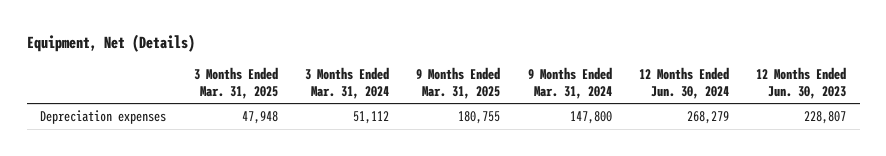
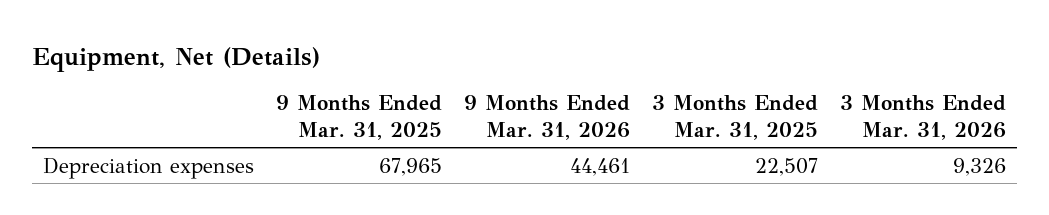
[304,67,389,99] 3 Months Ended Mar. 31, 2024 -> none
[527,67,612,99] 9 Months Ended Mar. 31, 2024 -> none
[638,67,729,99] 12 Months Ended Jun. 30, 2024 -> none
[756,67,847,99] 12 Months Ended Jun. 30, 2023 -> none
none -> [463,95,630,141] 9 Months Ended Mar. 31, 2026
none -> [839,95,1006,141] 3 Months Ended Mar. 31, 2026
[241,111,278,125] 47,948 -> [754,157,818,176] 22,507
[458,111,501,125] 180,755 -> [378,157,442,176] 67,965

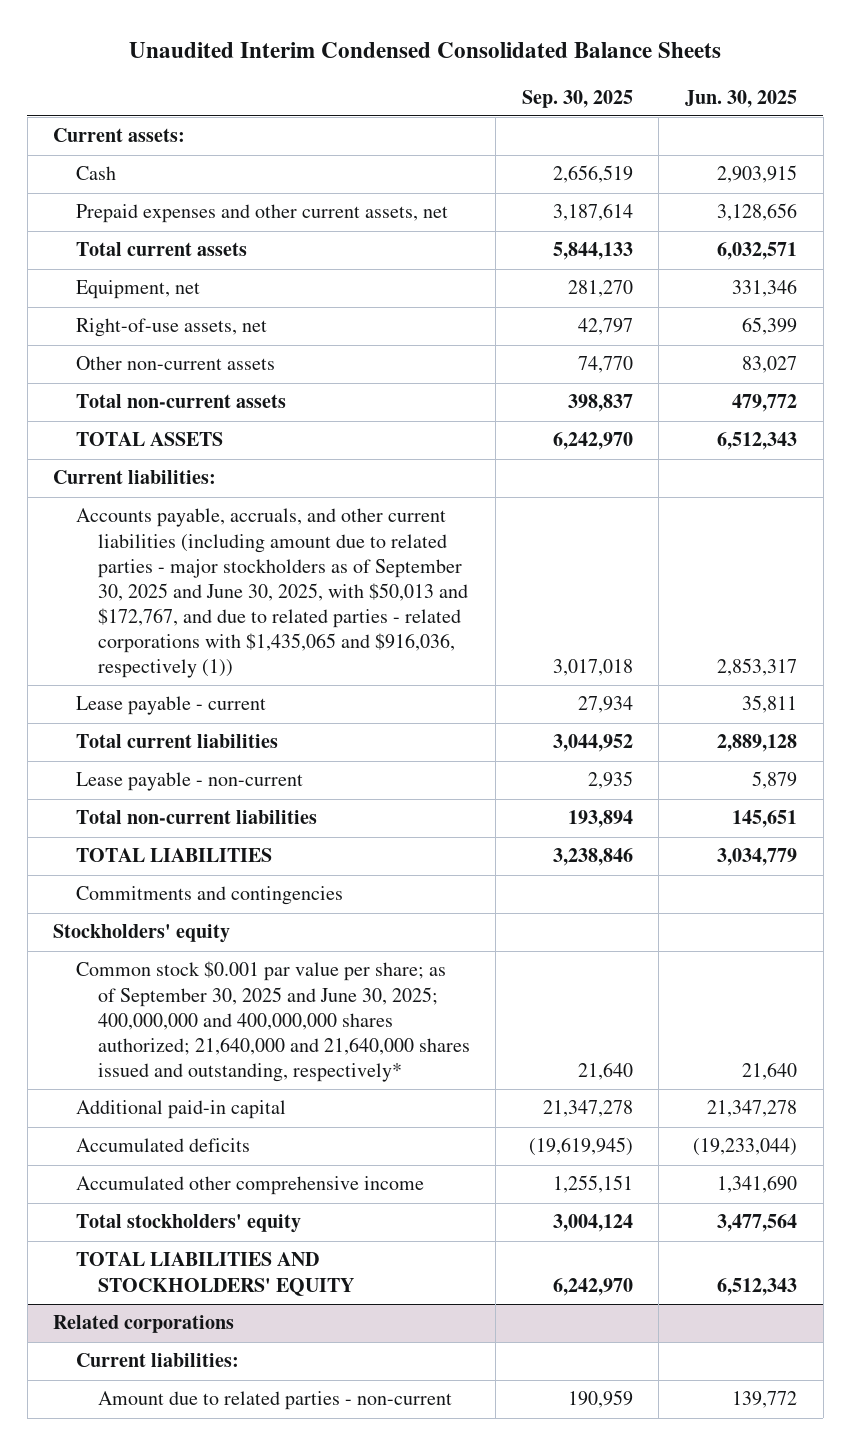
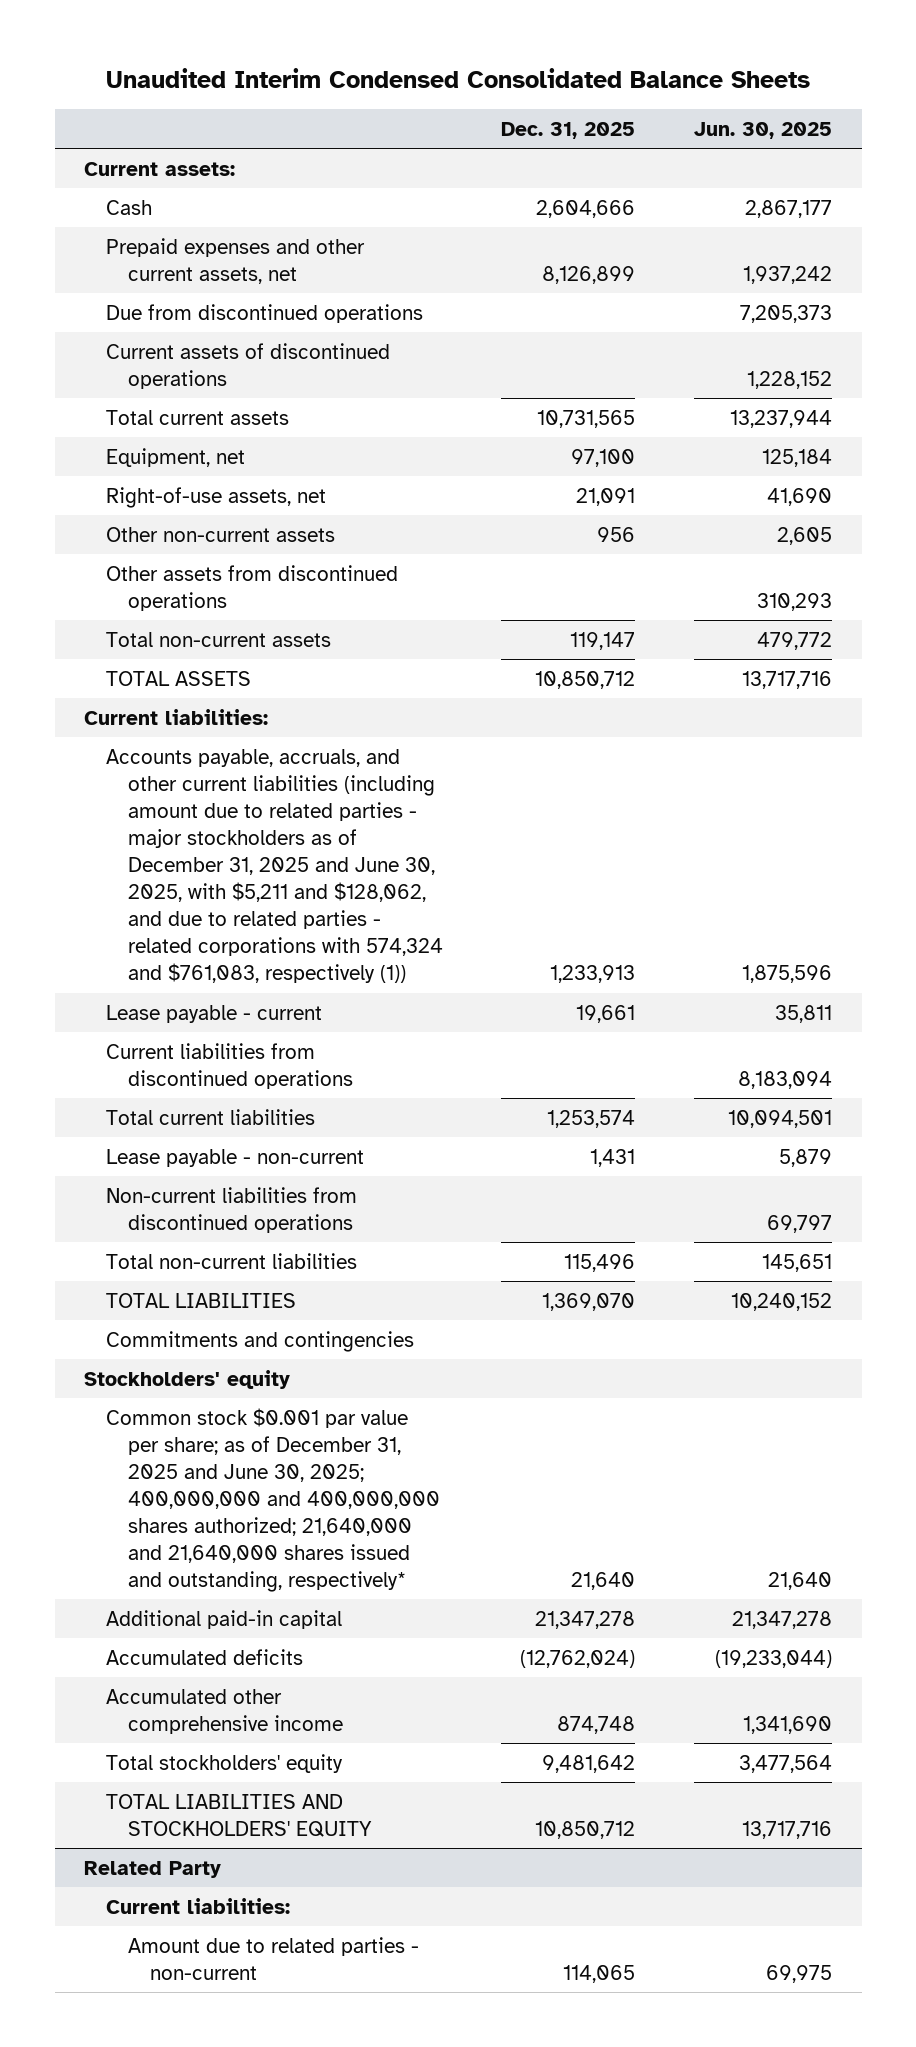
[521,89,633,108] Sep. 30, 2025 -> none
none -> [501,121,636,139] Dec. 31, 2025
[717,165,798,184] 2,903,915 -> [745,199,833,218] 2,867,177
[717,203,798,222] 3,128,656 -> [743,265,833,284] 1,937,242
none -> [106,303,424,323] Due from discontinued operations
none -> [106,342,391,389] Current assets of discontinued operations
[717,242,798,261] 6,032,571 -> [730,409,833,428] 13,237,944
[732,279,798,298] 331,346 -> [762,448,833,467] 125,184
[742,317,798,336] 65,399 -> [767,487,833,506] 41,690
[742,356,798,374] 83,027 -> [777,526,833,545] 2,605
none -> [106,564,399,611] Other assets from discontinued operations
[717,432,798,451] 6,512,343 -> [742,670,833,689] 13,717,716
[75,508,468,679] Accounts payable, accruals, and other current liabilities (including amount due to related parties - major stockholders as of September 30, 2025 and June 30, 2025, with $50,013 and $172,767, and due to related parties - related corporations with $1,435,065 and $916,036, respectively (1)) -> [106,748,443,984] Accounts payable, accruals, and other current liabilities (including amount due to related parties - major stockholders as of December 31, 2025 and June 30, 2025, with $5,211 and $128,062, and due to related parties - related corporations with 574,324 and $761,083, respectively (1))
[717,658,798,677] 2,853,317 -> [742,965,833,984] 1,875,596
none -> [106,1042,353,1089] Current liabilities from discontinued operations
[717,734,798,753] 2,889,128 -> [728,1109,833,1128] 10,094,501
none -> [106,1186,358,1233] Non-current liabilities from discontinued operations
[717,848,798,867] 3,034,779 -> [731,1292,833,1311] 10,240,152
[75,961,470,1082] Common stock $0.001 par value per share; as of September 30, 2025 and June 30, 2025; 400,000,000 and 400,000,000 shares authorized; 21,640,000 and 21,640,000 shares issued and outstanding, respectively* -> [106,1407,440,1592] Common stock $0.001 par value per share; as of December 31, 2025 and June 30, 2025; 400,000,000 and 400,000,000 shares authorized; 21,640,000 and 21,640,000 shares issued and outstanding, respectively*
[53,1315,235,1334] Related corporations -> none
[717,1277,798,1296] 6,512,343 -> [742,1820,833,1839] 13,717,716
none -> [84,1860,222,1878] Related Party
[732,1391,798,1409] 139,772 -> [766,1964,833,1983] 69,975

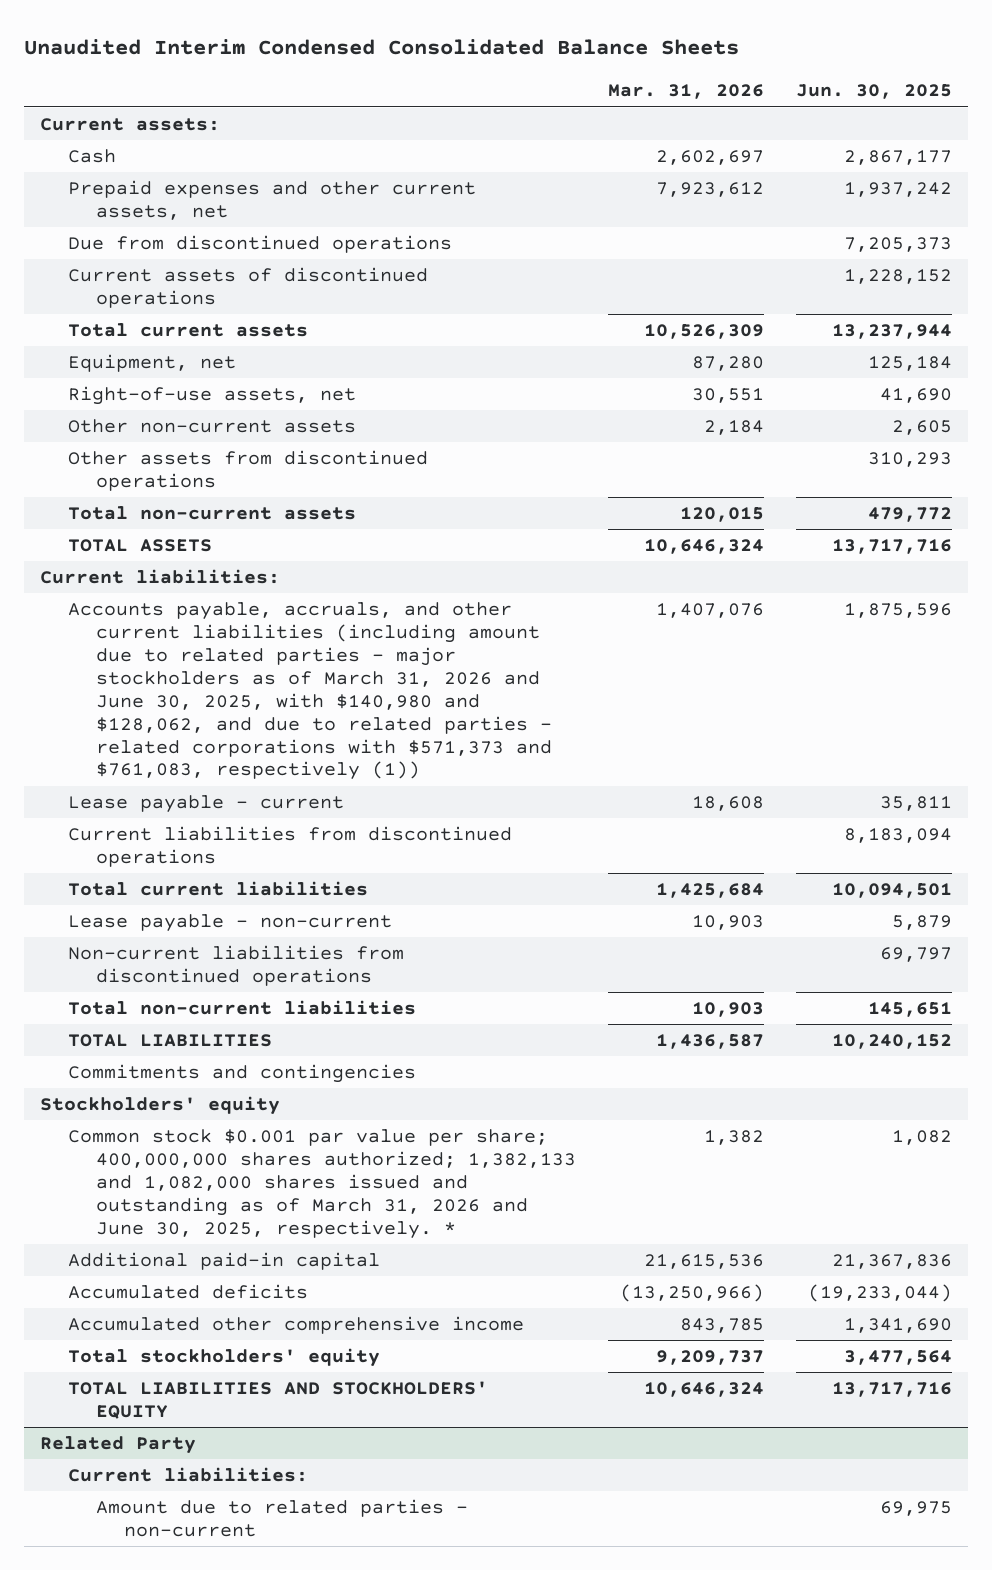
[501,121,636,139] Dec. 31, 2025 -> none
none -> [607,84,764,100] Mar. 31, 2026
[106,748,443,984] Accounts payable, accruals, and other current liabilities (including amount due to related parties - major stockholders as of December 31, 2025 and June 30, 2025, with $5,211 and $128,062, and due to related parties - related corporations with 574,324 and $761,083, respectively (1)) -> [67,602,552,781] Accounts payable, accruals, and other current liabilities (including amount due to related parties - major stockholders as of March 31, 2026 and June 30, 2025, with $140,980 and $128,062, and due to related parties - related corporations with $571,373 and $761,083, respectively (1))
[106,1407,440,1592] Common stock $0.001 par value per share; as of December 31, 2025 and June 30, 2025; 400,000,000 and 400,000,000 shares authorized; 21,640,000 and 21,640,000 shares issued and outstanding, respectively* -> [67,1129,576,1239] Common stock $0.001 par value per share; 400,000,000 shares authorized; 1,382,133 and 1,082,000 shares issued and outstanding as of March 31, 2026 and June 30, 2025, respectively. *
[768,1571,833,1590] 21,640 -> [891,1130,952,1146] 1,082
[732,1610,833,1629] 21,347,278 -> [831,1254,952,1270] 21,367,836

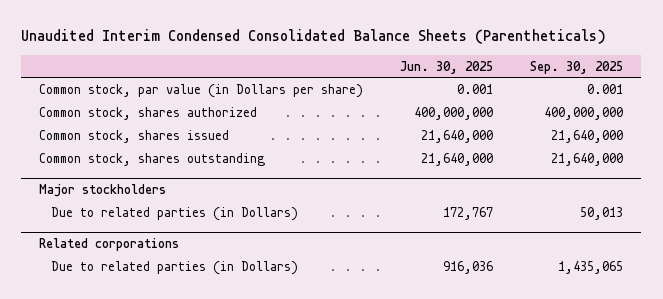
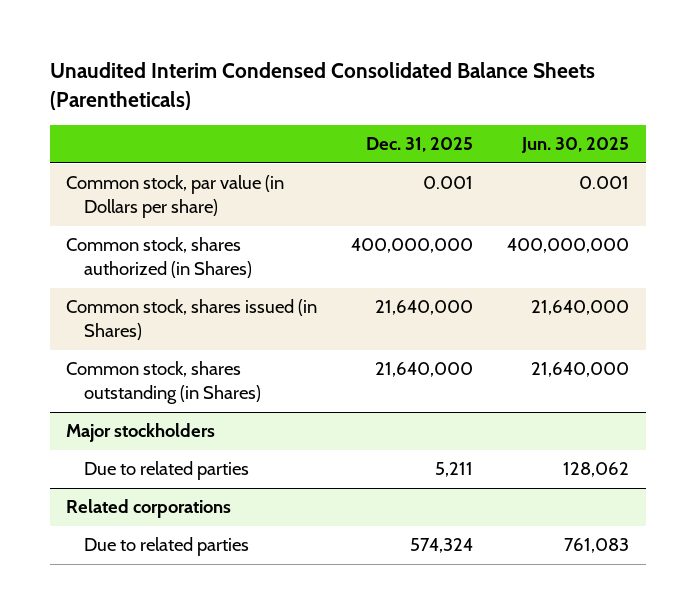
[530,60,624,74] Sep. 30, 2025 -> none
none -> [366,137,474,153] Dec. 31, 2025
[39,106,258,120] Common stock, shares authorized -> [66,237,252,279] Common stock, shares authorized (in Shares)
[39,129,230,143] Common stock, shares issued -> [66,299,318,341] Common stock, shares issued (in Shares)
[39,152,266,166] Common stock, shares outstanding -> [66,361,261,405] Common stock, shares outstanding (in Shares)
[50,206,298,221] Due to related parties (in Dollars) -> [83,461,249,481] Due to related parties
[443,206,494,220] 172,767 -> [562,462,629,478] 128,062
[50,260,298,275] Due to related parties (in Dollars) -> [83,537,249,557] Due to related parties
[443,260,494,274] 916,036 -> [563,538,629,554] 761,083

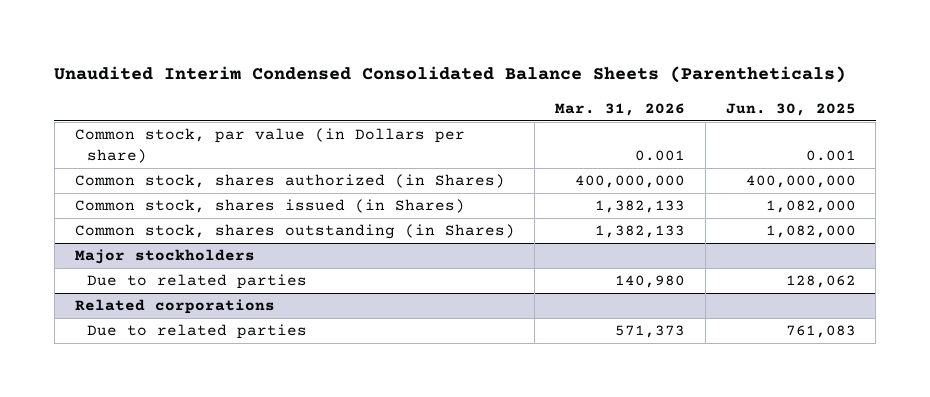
[366,137,474,153] Dec. 31, 2025 -> none
none -> [555,102,686,116] Mar. 31, 2026
[530,300,629,316] 21,640,000 -> [765,200,856,214] 1,082,000
[530,362,629,378] 21,640,000 -> [765,225,856,239] 1,082,000

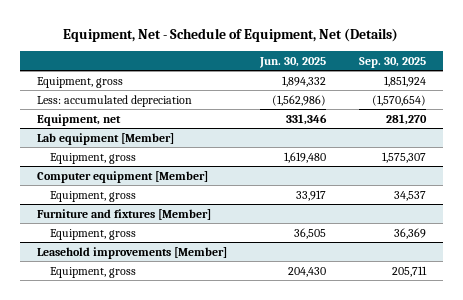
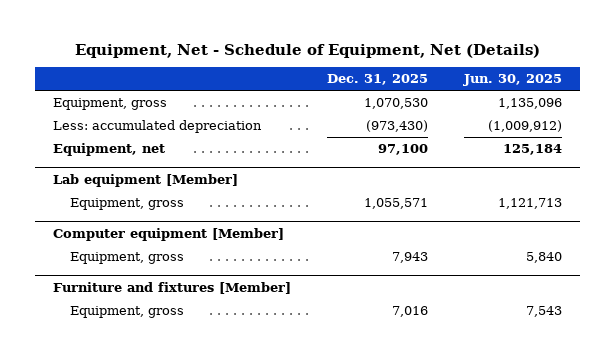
[359,56,427,68] Sep. 30, 2025 -> none
none -> [327,74,429,86] Dec. 31, 2025
[281,75,326,87] 1,894,332 -> [498,98,563,110] 1,135,096
[271,94,326,106] (1,562,986) -> [488,120,563,133] (1,009,912)
[285,113,327,125] 331,346 -> [503,144,563,156] 125,184
[283,151,326,163] 1,619,480 -> [498,198,563,210] 1,121,713
[295,189,326,201] 33,917 -> [526,252,563,264] 5,840
[36,246,227,259] Leasehold improvements [Member] -> none
[49,266,136,278] Equipment, gross -> none
[293,227,326,239] 36,505 -> [526,306,563,318] 7,543

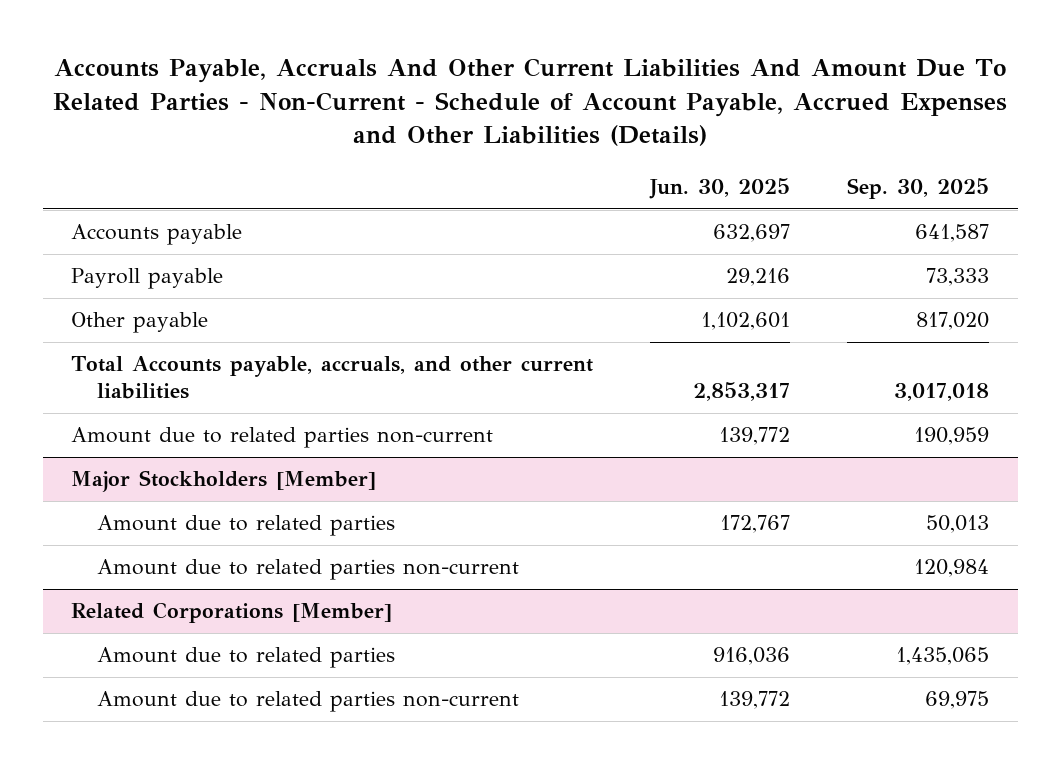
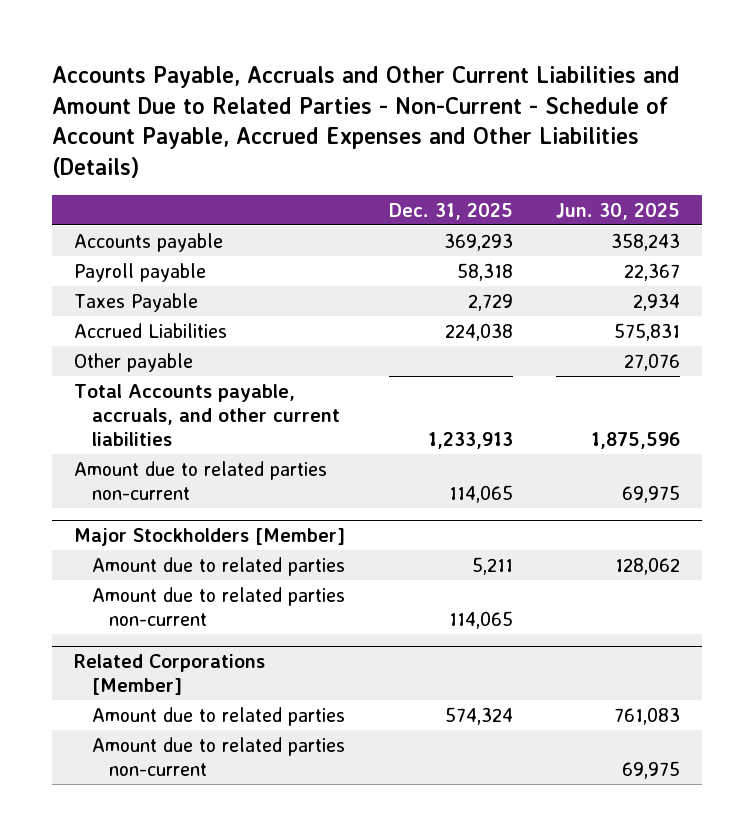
[53,58,1008,147] Accounts Payable, Accruals And Other Current Liabilities And Amount Due To Related Parties - Non-Current - Schedule of Account Payable, Accrued Expenses and Other Liabilities (Details) -> [51,65,680,179] Accounts Payable, Accruals and Other Current Liabilities and Amount Due to Related Parties - Non-Current - Schedule of Account Payable, Accrued Expenses and Other Liabilities (Details)
[847,178,990,200] Sep. 30, 2025 -> none
none -> [388,202,513,220] Dec. 31, 2025
[713,224,791,243] 632,697 -> [611,232,681,251] 358,243
[726,268,791,287] 29,216 -> [624,262,681,281] 22,367
none -> [73,292,198,312] Taxes Payable
none -> [73,322,227,338] Accrued Liabilities
[701,312,791,331] 1,102,601 -> [624,352,681,371] 27,076
[693,382,791,402] 2,853,317 -> [591,431,681,449] 1,875,596
[719,427,791,446] 139,772 -> [622,484,681,503] 69,975
[720,515,791,534] 172,767 -> [615,556,681,575] 128,062
[713,647,791,666] 916,036 -> [614,706,681,725] 761,083
[719,691,791,710] 139,772 -> [622,760,681,779] 69,975

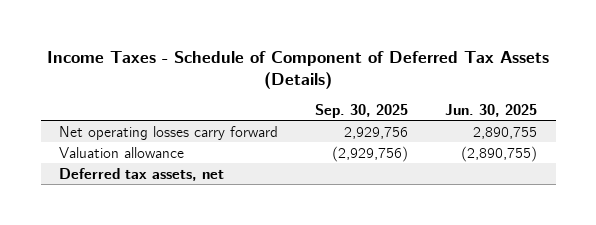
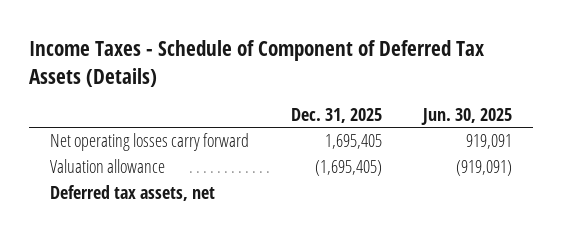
[315,103,409,118] Sep. 30, 2025 -> none
none -> [290,107,382,123] Dec. 31, 2025
[473,126,538,139] 2,890,755 -> [466,134,513,150] 919,091
[461,145,538,162] (2,890,755) -> [456,160,513,177] (919,091)

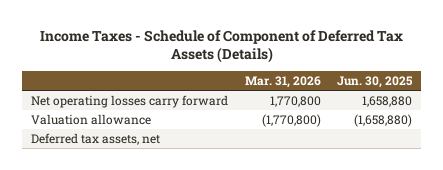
[290,107,382,123] Dec. 31, 2025 -> none
none -> [244,76,321,89] Mar. 31, 2026
[466,134,513,150] 919,091 -> [362,95,413,107] 1,658,880
[456,160,513,177] (919,091) -> [354,113,413,127] (1,658,880)

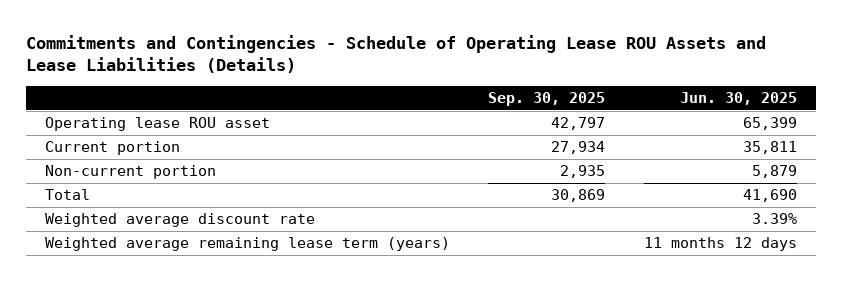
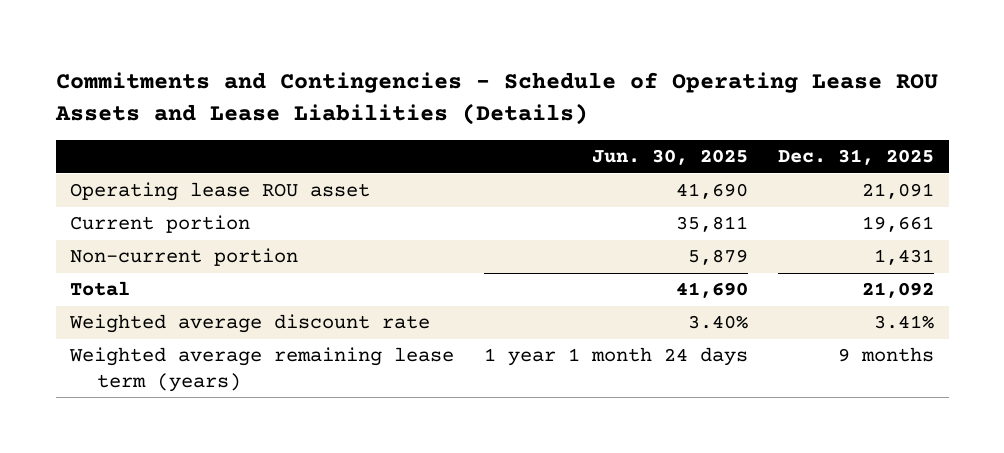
[488,92,606,107] Sep. 30, 2025 -> none
none -> [777,149,934,166] Dec. 31, 2025
[742,117,797,131] 65,399 -> [676,183,749,200] 41,690
[751,213,797,225] 3.39% -> [688,315,749,330] 3.40%
[643,237,797,252] 11 months 12 days -> [484,347,749,367] 1 year 1 month 24 days

